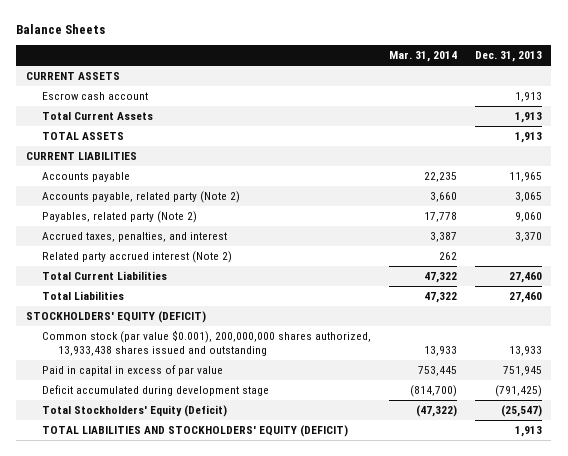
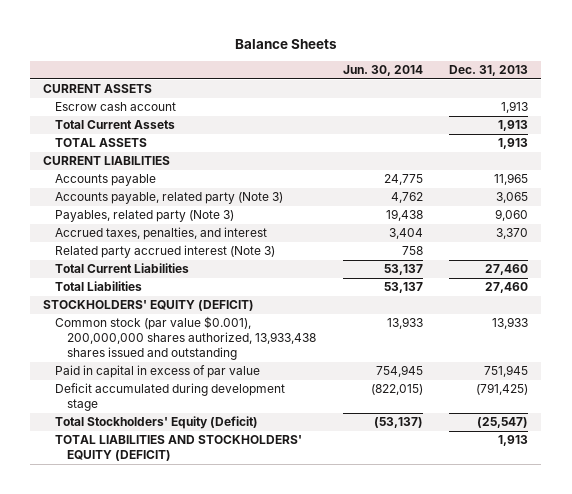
[388,51,457,63] Mar. 31, 2014 -> none
none -> [342,65,423,77] Jun. 30, 2014
[41,191,240,204] Accounts payable, related party (Note 2) -> [55,192,284,205] Accounts payable, related party (Note 3)
[41,211,197,224] Payables, related party (Note 2) -> [55,210,235,223] Payables, related party (Note 3)
[41,251,232,264] Related party accrued interest (Note 2) -> [55,245,276,259] Related party accrued interest (Note 3)

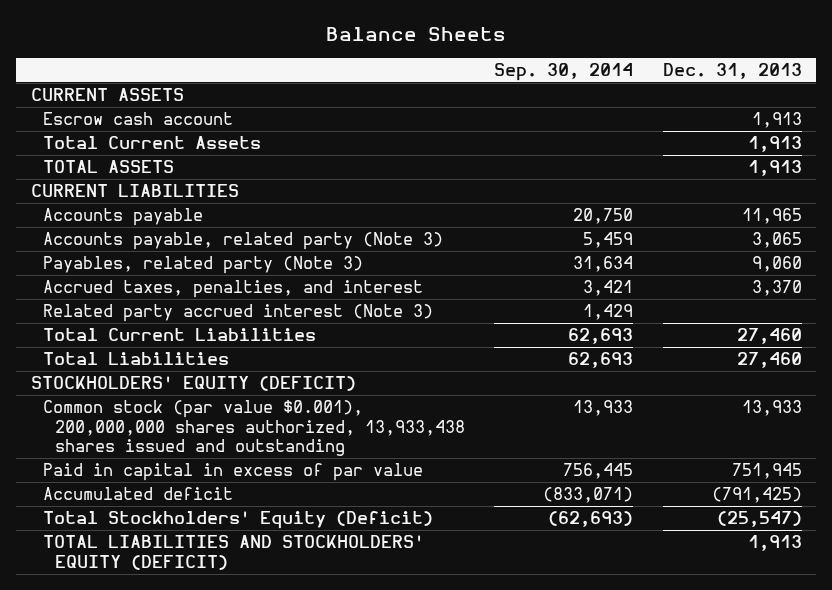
[342,65,423,77] Jun. 30, 2014 -> none
none -> [494,62,634,81] Sep. 30, 2014
[55,383,286,412] Deficit accumulated during development stage -> [42,487,233,501] Accumulated deficit

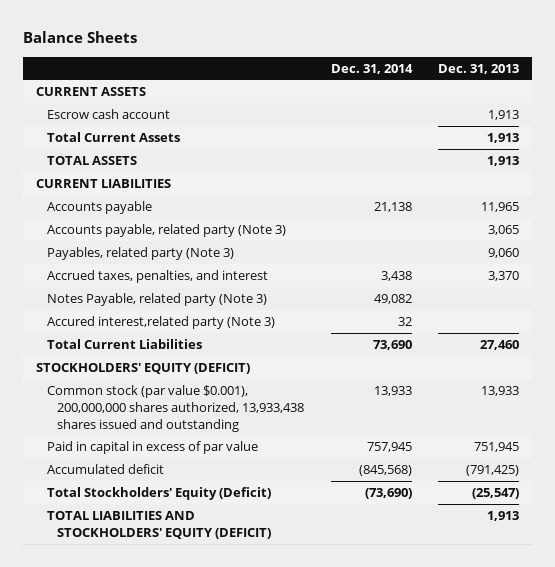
[494,62,634,81] Sep. 30, 2014 -> none
none -> [330,63,413,74] Dec. 31, 2014
none -> [46,293,267,307] Notes Payable, related party (Note 3)
[42,304,433,323] Related party accrued interest (Note 3) -> [46,316,275,330] Accured interest,related party (Note 3)
[42,352,229,366] Total Liabilities -> none

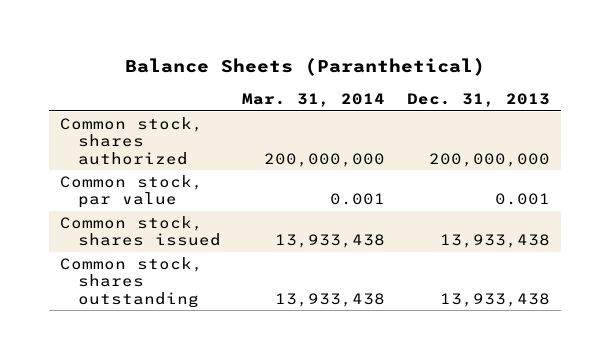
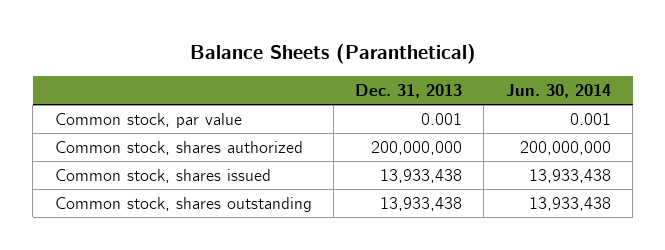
[242,92,386,107] Mar. 31, 2014 -> none
none -> [505,84,611,99] Jun. 30, 2014
[59,117,203,165] Common stock, shares authorized -> [54,140,303,155] Common stock, shares authorized

